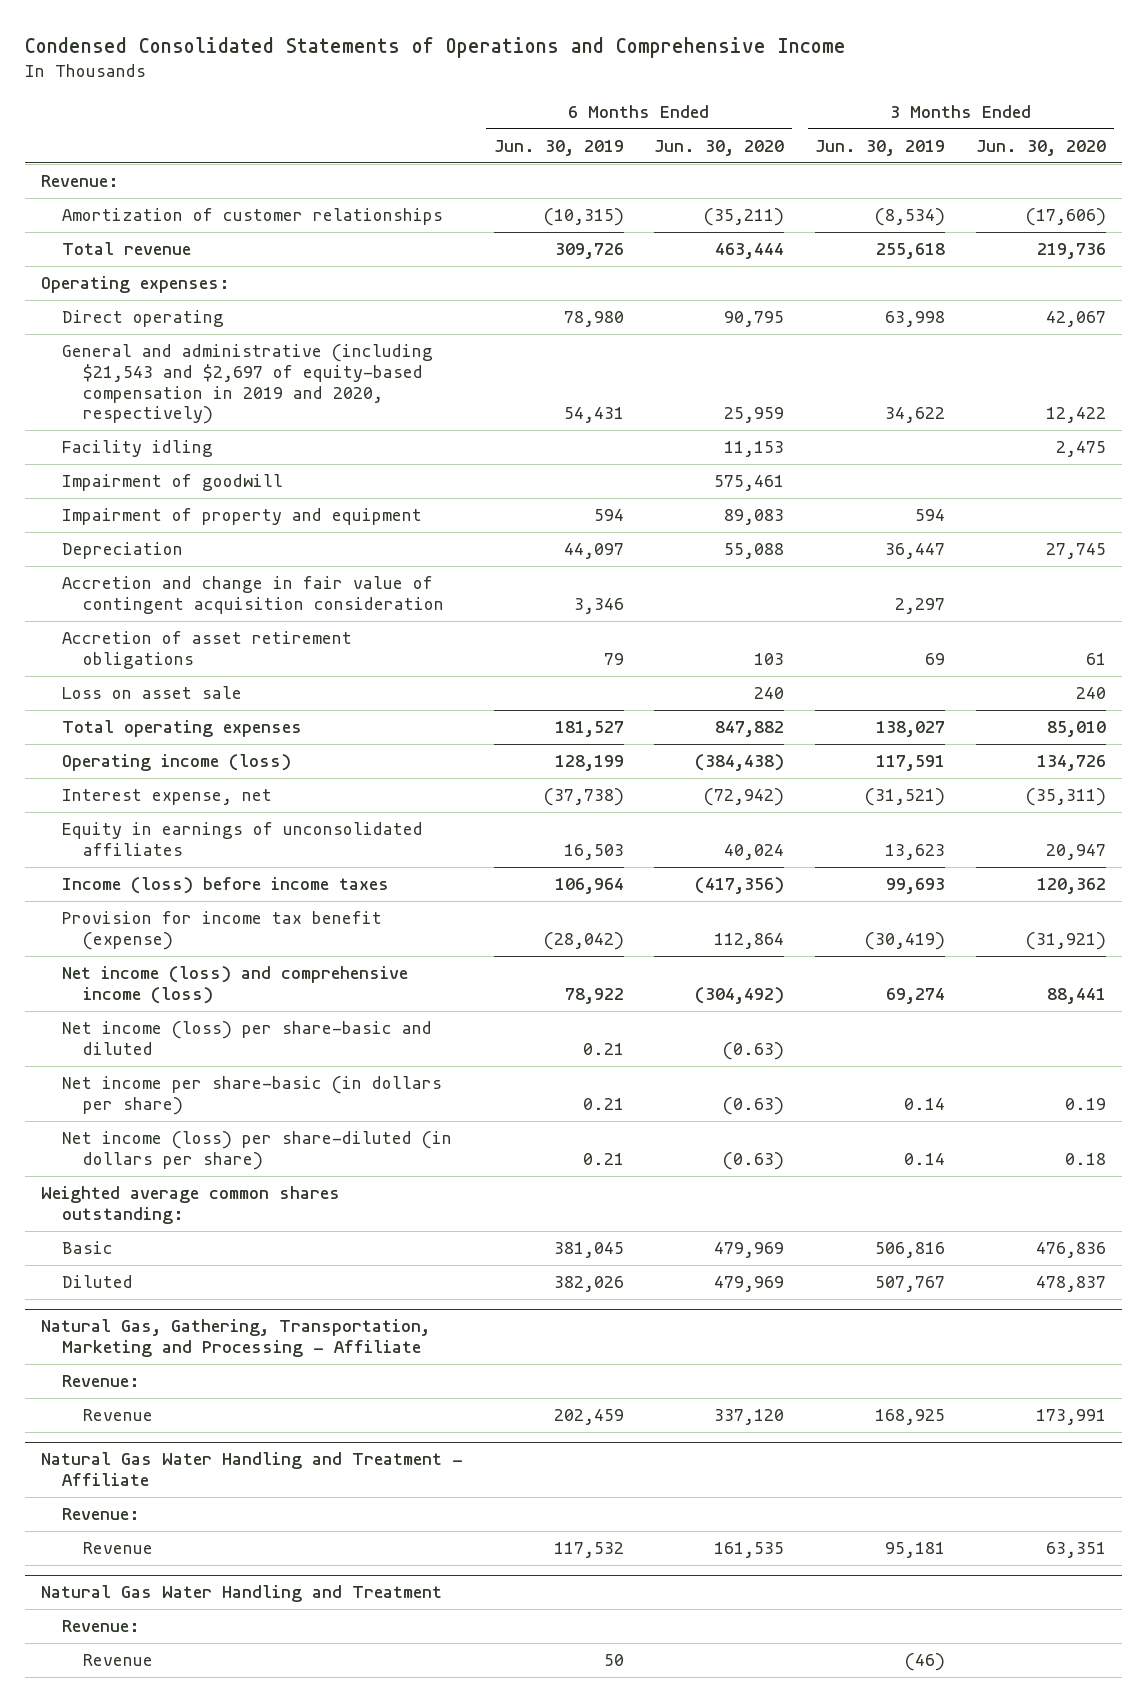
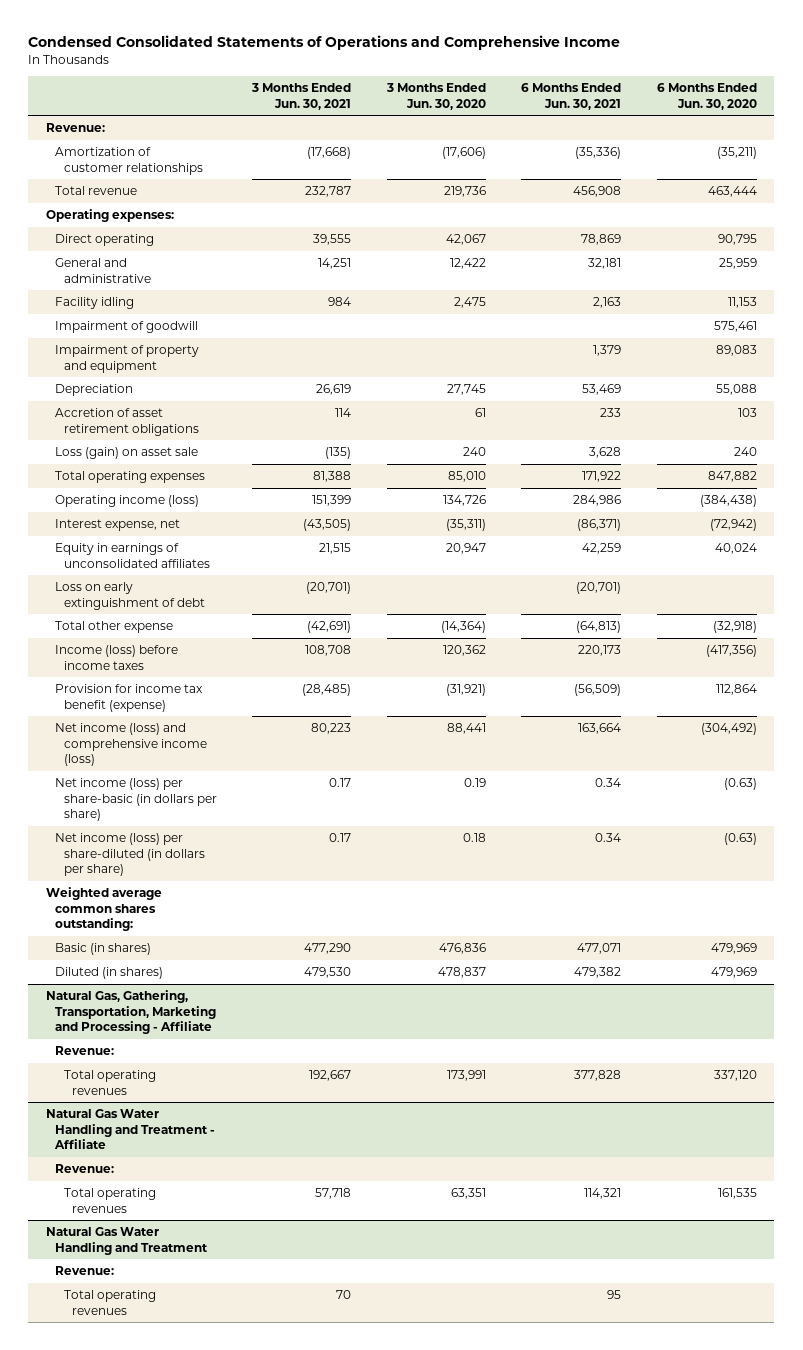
[493,139,624,156] Jun. 30, 2019 -> none
[815,139,946,156] Jun. 30, 2019 -> none
none -> [251,83,352,110] 3 Months Ended Jun. 30, 2021
none -> [521,83,622,110] 6 Months Ended Jun. 30, 2021
[61,344,433,425] General and administrative (including $21,543 and $2,697 of equity-based compensation in 2019 and 2020, respectively) -> [54,258,151,283] General and administrative
[61,576,445,614] Accretion and change in fair value of contingent acquisition consideration -> none
[61,686,242,700] Loss on asset sale -> [54,447,198,460] Loss (gain) on asset sale
none -> [54,582,205,610] Loss on early extinguishment of debt
none -> [54,621,173,634] Total other expense
[61,1021,432,1055] Net income (loss) per share-basic and diluted -> none
[61,1076,442,1115] Net income per share-basic (in dollars per share) -> [54,778,217,822] Net income (loss) per share-basic (in dollars per share)
[61,1241,113,1255] Basic -> [54,943,151,956] Basic (in shares)
[61,1275,133,1289] Diluted -> [54,967,163,980] Diluted (in shares)
[83,1409,154,1422] Revenue -> [63,1070,156,1095] Total operating revenues
[83,1542,154,1555] Revenue -> [63,1188,156,1213] Total operating revenues
[83,1654,154,1667] Revenue -> [63,1290,156,1315] Total operating revenues

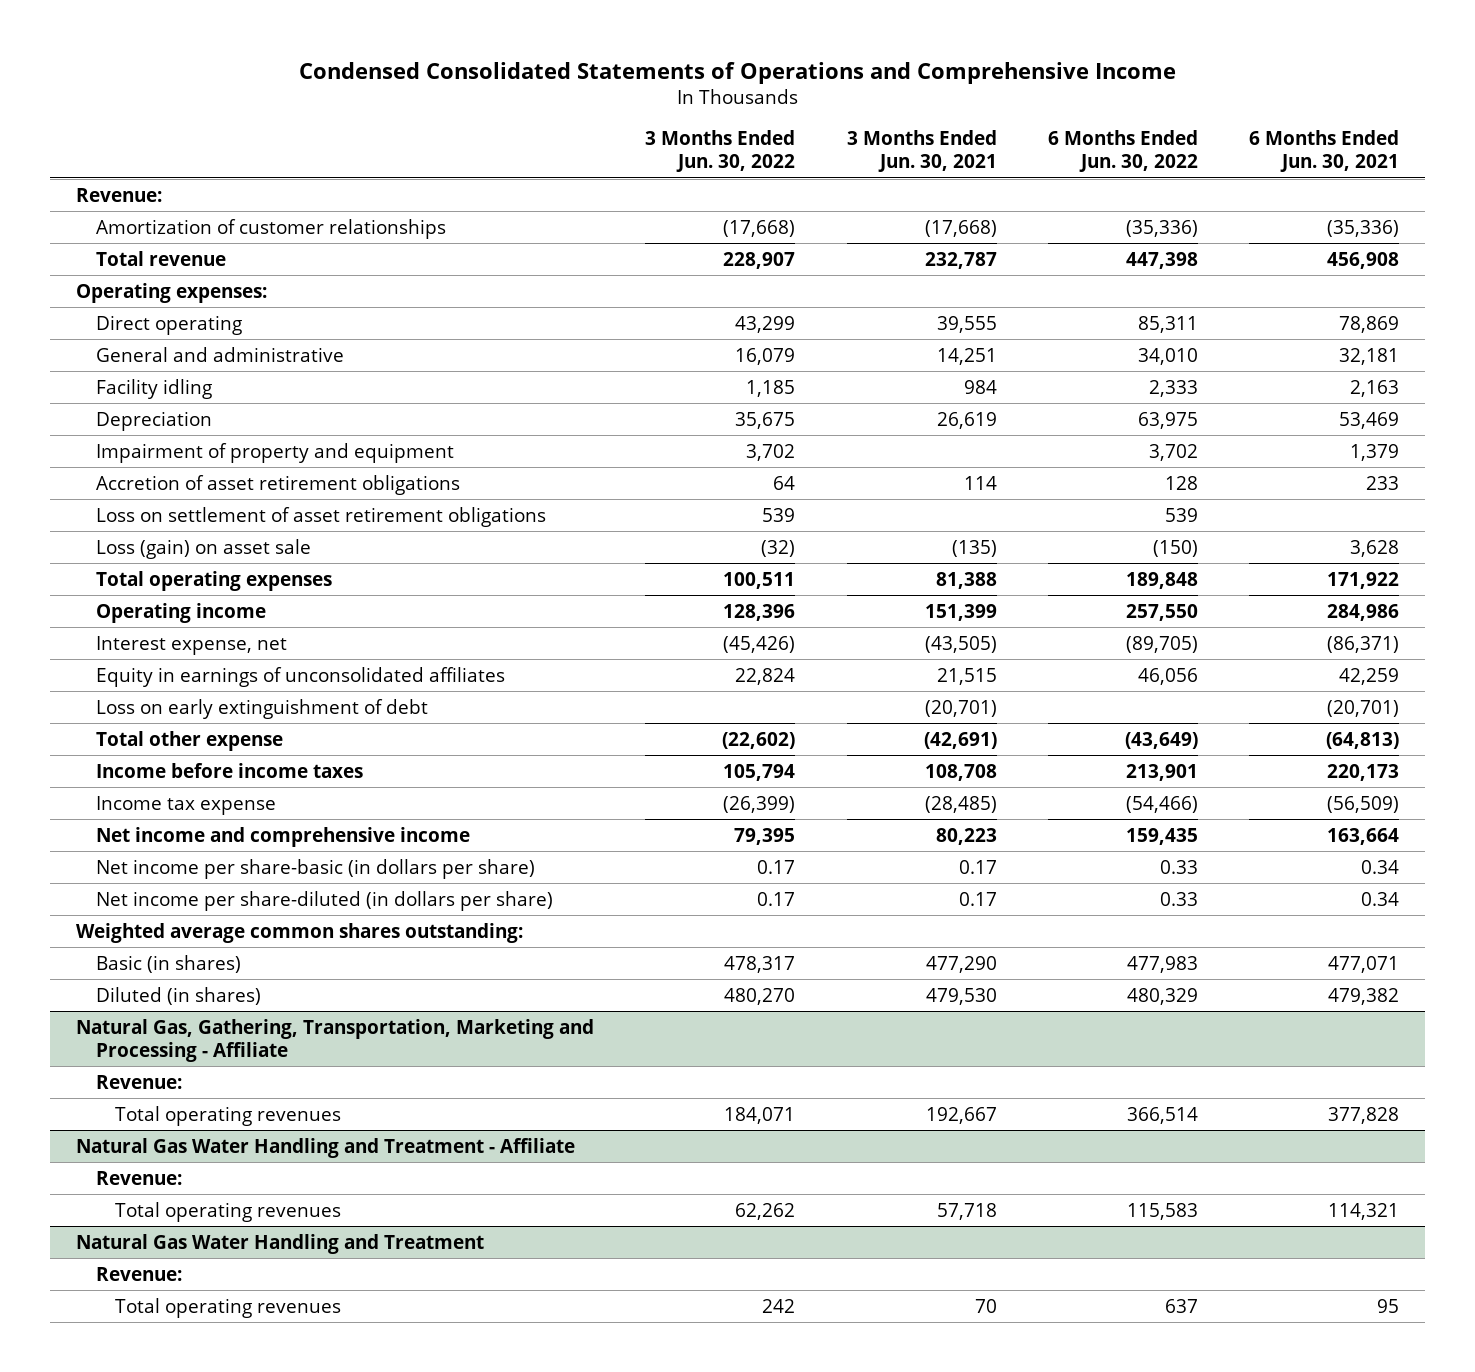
[385,83,486,110] 3 Months Ended Jun. 30, 2020 -> none
[656,83,757,110] 6 Months Ended Jun. 30, 2020 -> none
none -> [645,130,796,173] 3 Months Ended Jun. 30, 2022
none -> [1047,130,1198,173] 6 Months Ended Jun. 30, 2022
[54,321,198,334] Impairment of goodwill -> none
[54,345,199,373] Impairment of property and equipment -> [95,442,454,463] Impairment of property and equipment
none -> [95,506,546,527] Loss on settlement of asset retirement obligations
[54,495,199,508] Operating income (loss) -> [95,602,266,623] Operating income
[54,645,178,670] Income (loss) before income taxes -> [95,762,363,778] Income before income taxes
[54,684,203,712] Provision for income tax benefit (expense) -> [95,795,276,815] Income tax expense
[54,723,207,767] Net income (loss) and comprehensive income (loss) -> [95,826,470,847] Net income and comprehensive income
[54,778,217,822] Net income (loss) per share-basic (in dollars per share) -> [95,858,535,879] Net income per share-basic (in dollars per share)
[54,833,205,877] Net income (loss) per share-diluted (in dollars per share) -> [95,890,553,911] Net income per share-diluted (in dollars per share)

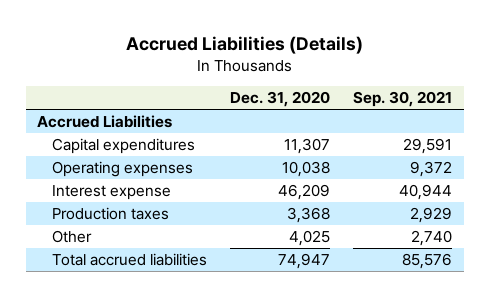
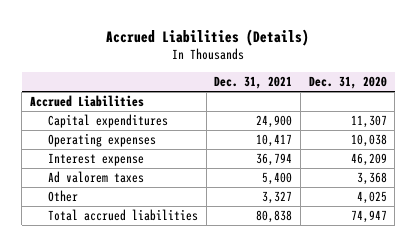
[353,91,453,108] Sep. 30, 2021 -> none
none -> [214,75,293,89] Dec. 31, 2021
[52,206,170,220] Production taxes -> [47,171,144,184] Ad valorem taxes

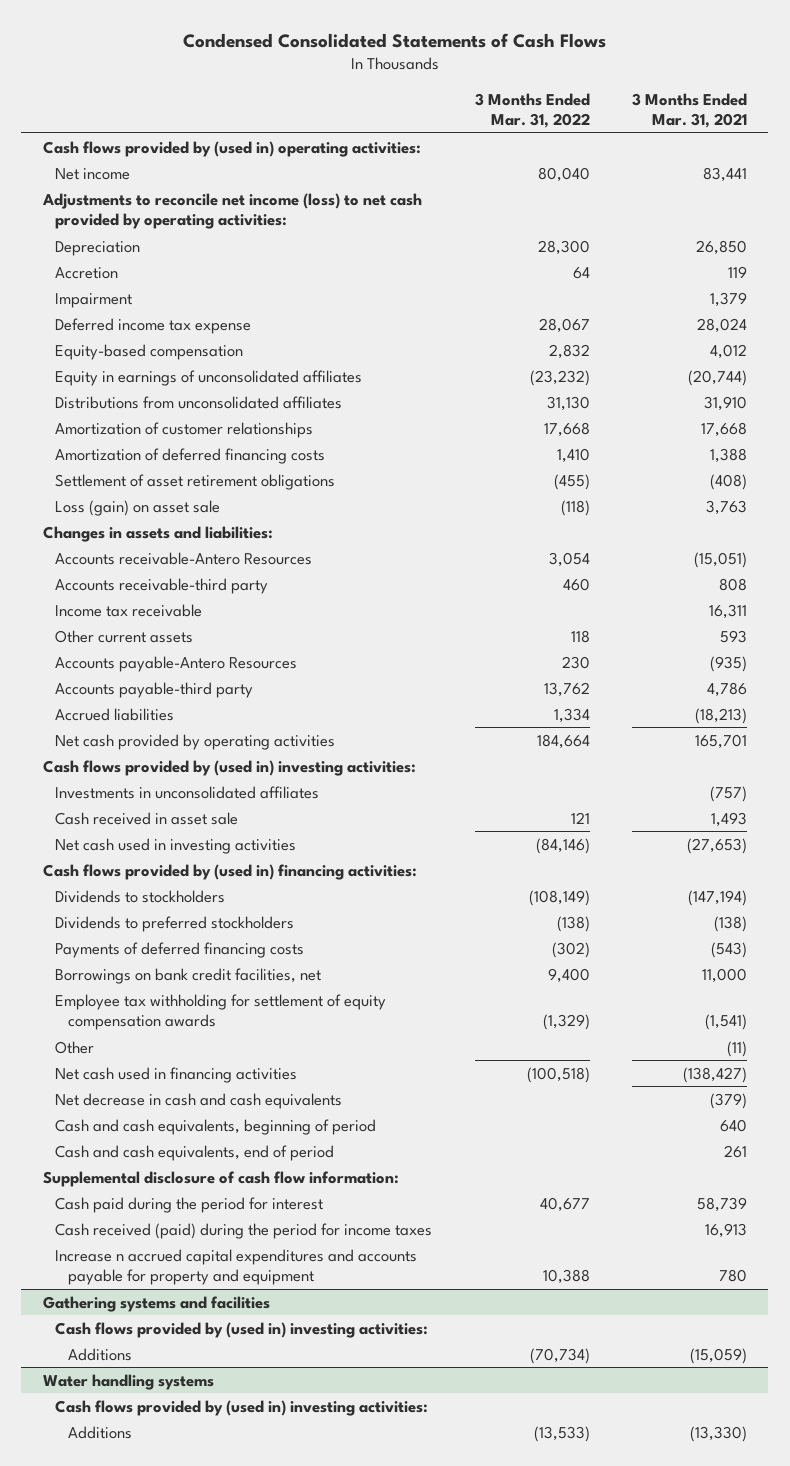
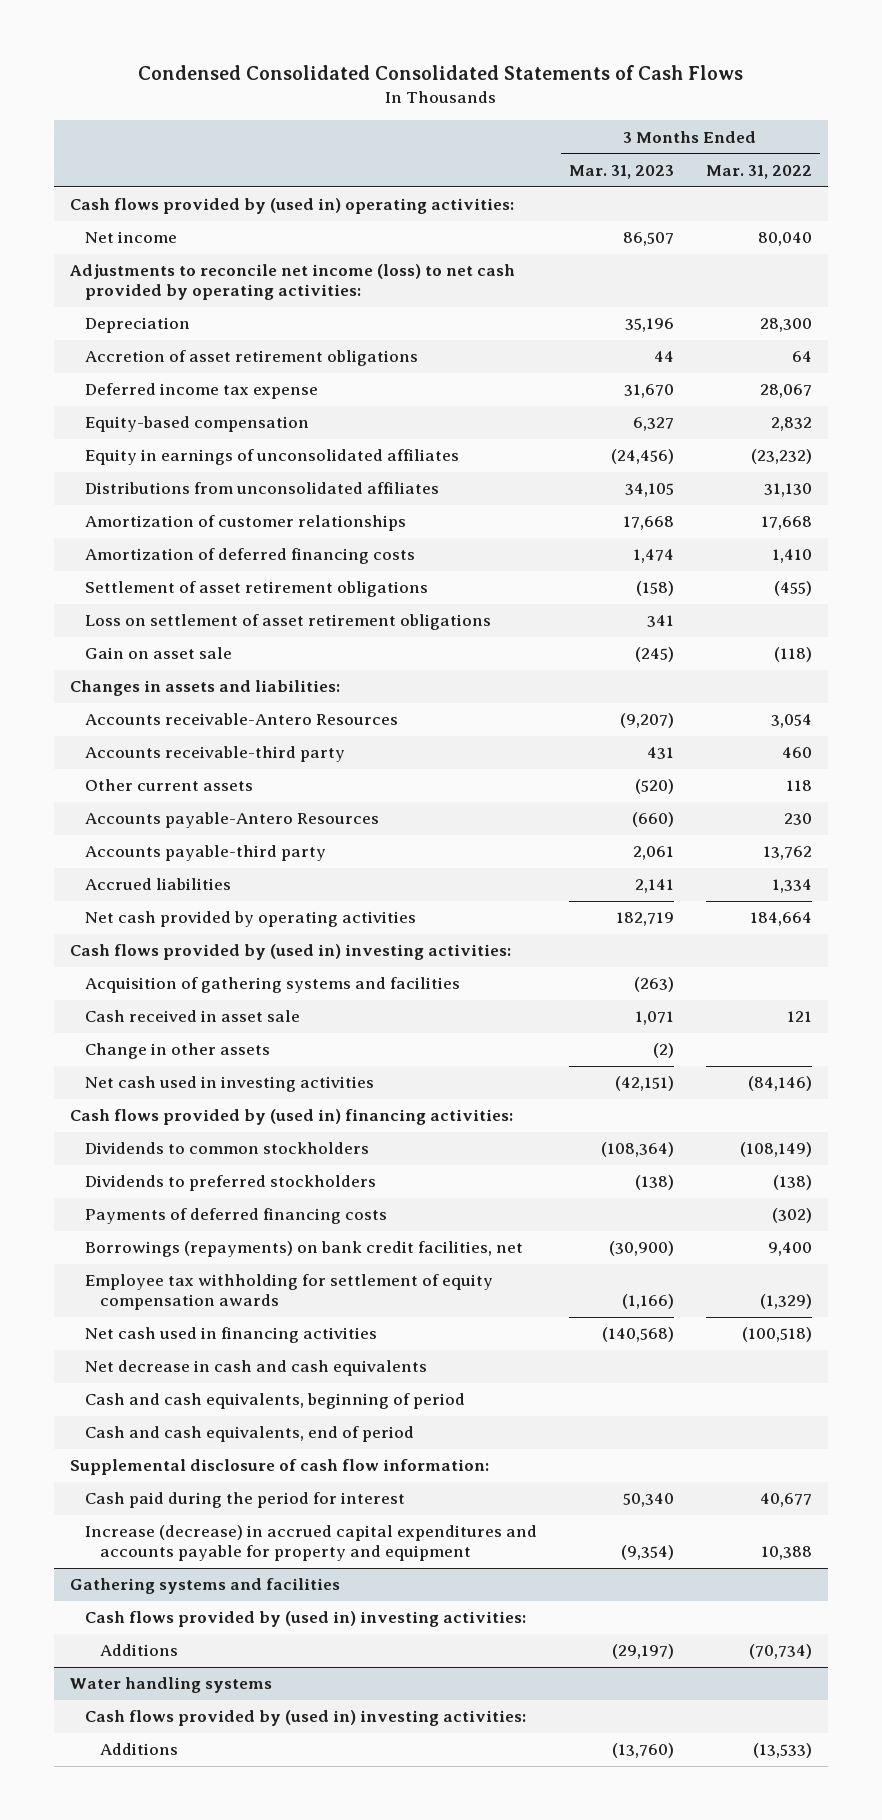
[182,33,606,49] Condensed Consolidated Statements of Cash Flows -> [137,65,743,81] Condensed Consolidated Consolidated Statements of Cash Flows
[632,92,748,129] 3 Months Ended Mar. 31, 2021 -> none
none -> [568,165,674,180] Mar. 31, 2023
[55,292,133,308] Impairment -> none
[55,266,119,279] Accretion -> [85,350,419,367] Accretion of asset retirement obligations
none -> [85,614,492,631] Loss on settlement of asset retirement obligations
[55,499,221,516] Loss (gain) on asset sale -> [85,647,233,660] Gain on asset sale
[55,603,203,617] Income tax receivable -> none
[55,785,320,799] Investments in unconsolidated affiliates -> none
none -> [85,977,461,994] Acquisition of gathering systems and facilities
none -> [85,1043,271,1060] Change in other assets
[55,889,226,903] Dividends to stockholders -> [85,1142,370,1155] Dividends to common stockholders
[55,967,322,984] Borrowings on bank credit facilities, net -> [85,1241,524,1258] Borrowings (repayments) on bank credit facilities, net
[55,1040,95,1054] Other -> none
[55,1222,433,1239] Cash received (paid) during the period for income taxes -> none
[55,1248,418,1286] Increase n accrued capital expenditures and accounts payable for property and equipment -> [85,1525,538,1562] Increase (decrease) in accrued capital expenditures and accounts payable for property and equipment

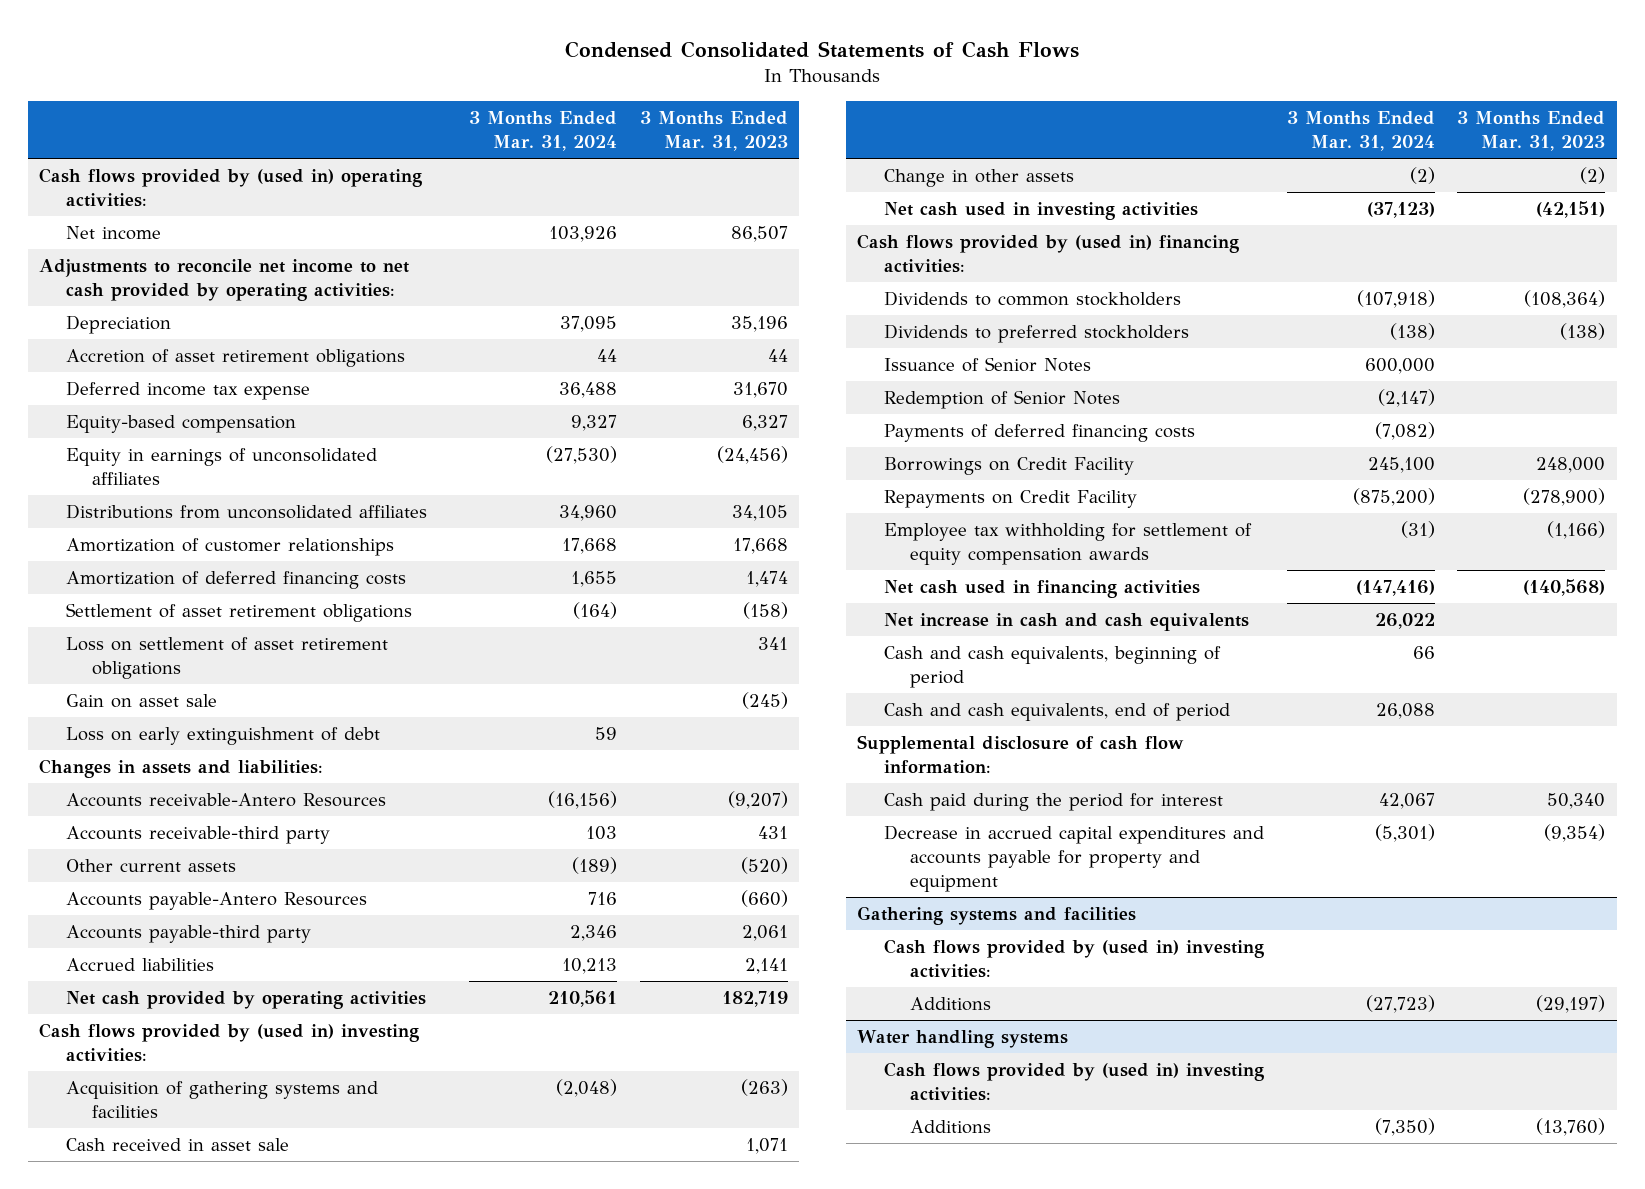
[137,65,743,81] Condensed Consolidated Consolidated Statements of Cash Flows -> [565,41,1080,59] Condensed Consolidated Statements of Cash Flows
[705,165,812,180] Mar. 31, 2022 -> none
none -> [468,111,617,152] 3 Months Ended Mar. 31, 2024
[68,264,515,301] Adjustments to reconcile net income (loss) to net cash provided by operating activities: -> [39,259,410,302] Adjustments to reconcile net income to net cash provided by operating activities:
none -> [65,727,380,746] Loss on early extinguishment of debt
none -> [883,357,1091,373] Issuance of Senior Notes
none -> [883,390,1120,410] Redemption of Senior Notes
[85,1241,524,1258] Borrowings (repayments) on bank credit facilities, net -> none
none -> [883,457,1134,476] Borrowings on Credit Facility
none -> [883,490,1137,509] Repayments on Credit Facility
[85,1360,428,1377] Net decrease in cash and cash equivalents -> [883,613,1249,632] Net increase in cash and cash equivalents
[85,1525,538,1562] Increase (decrease) in accrued capital expenditures and accounts payable for property and equipment -> [883,825,1264,893] Decrease in accrued capital expenditures and accounts payable for property and equipment

